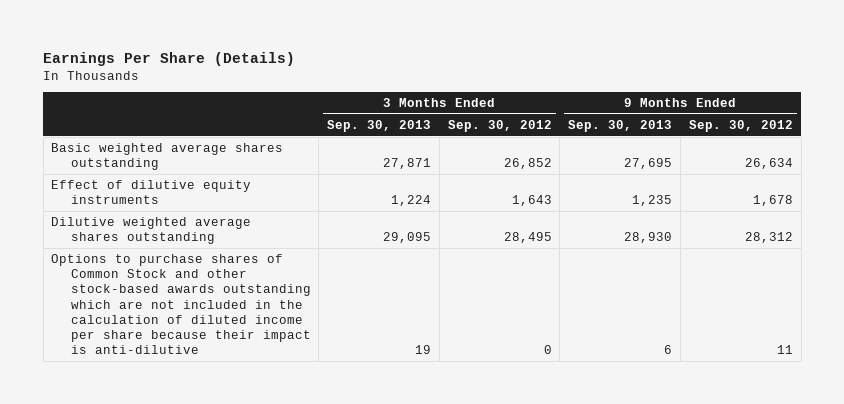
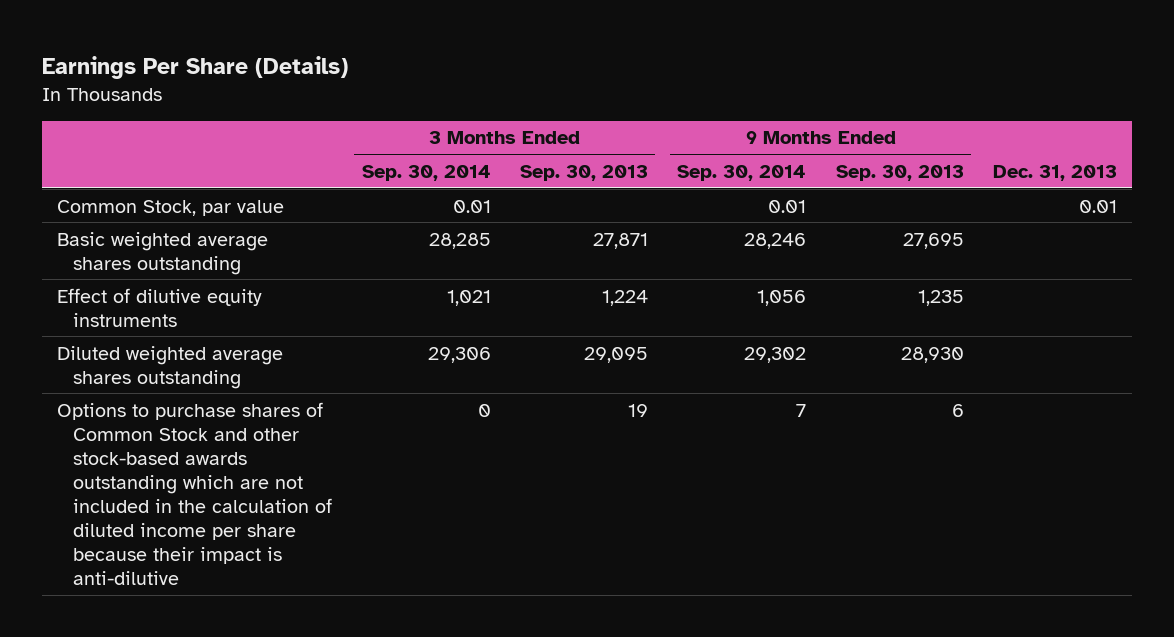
[447,119,552,132] Sep. 30, 2012 -> none
[688,119,793,132] Sep. 30, 2012 -> none
none -> [361,164,491,181] Sep. 30, 2014
none -> [677,164,807,181] Sep. 30, 2014
none -> [993,164,1118,181] Dec. 31, 2013
none -> [57,199,285,216] Common Stock, par value
[51,216,252,245] Dilutive weighted average shares outstanding -> [57,345,284,389] Diluted weighted average shares outstanding

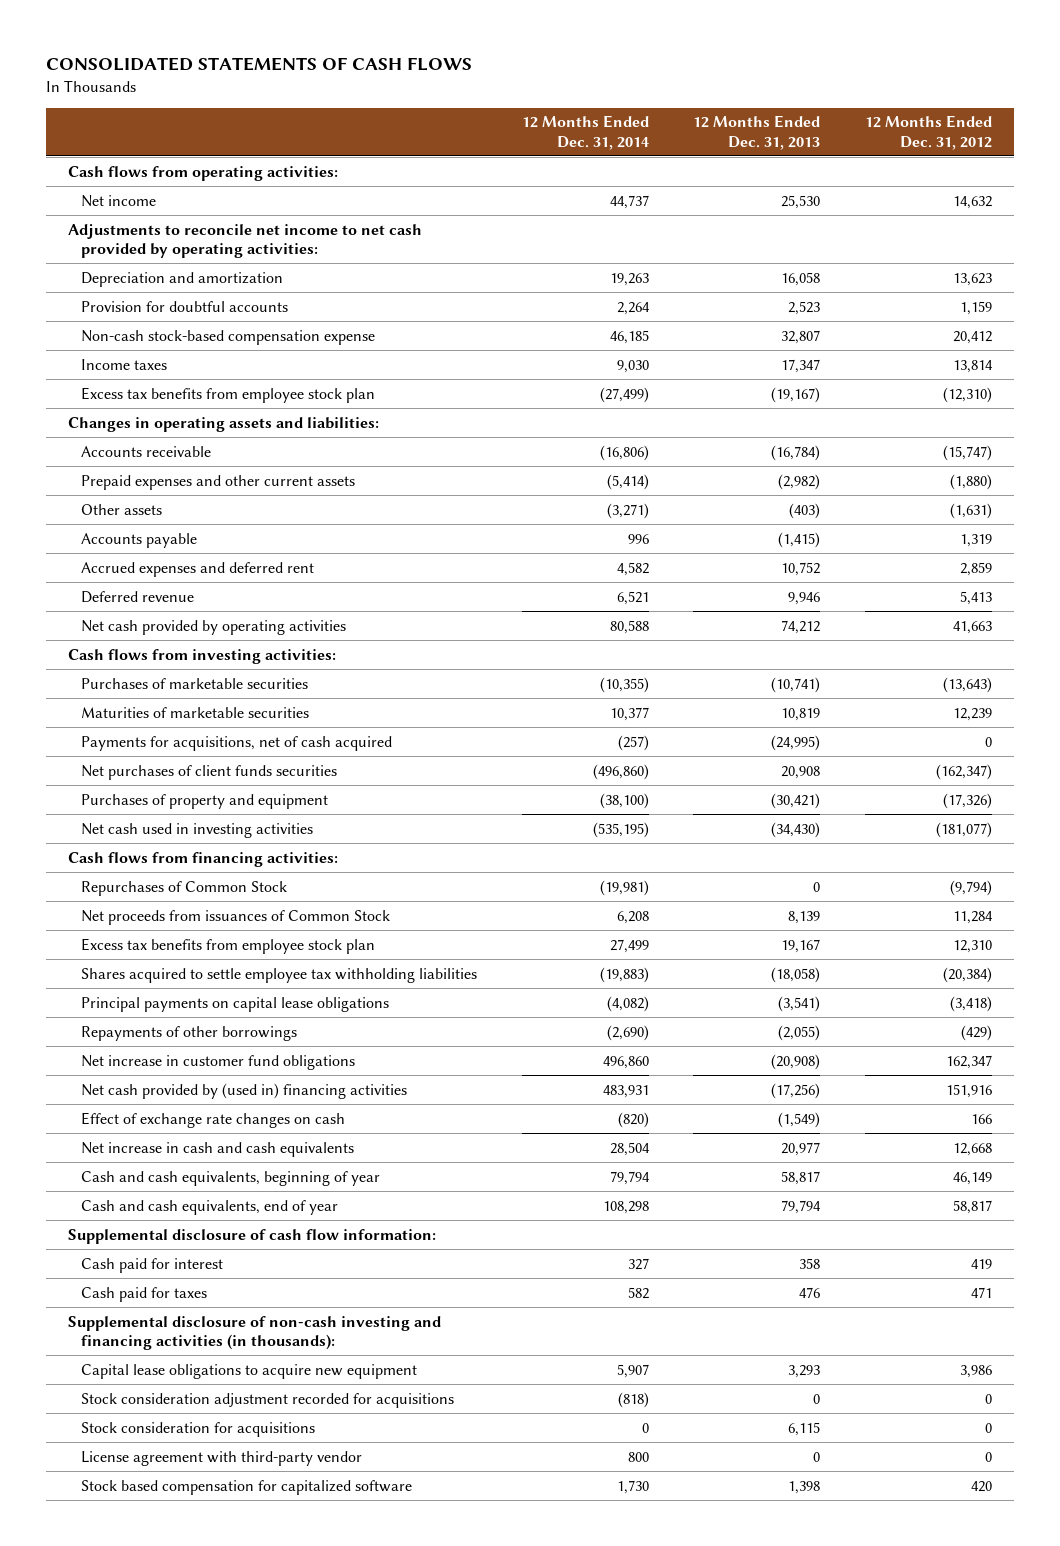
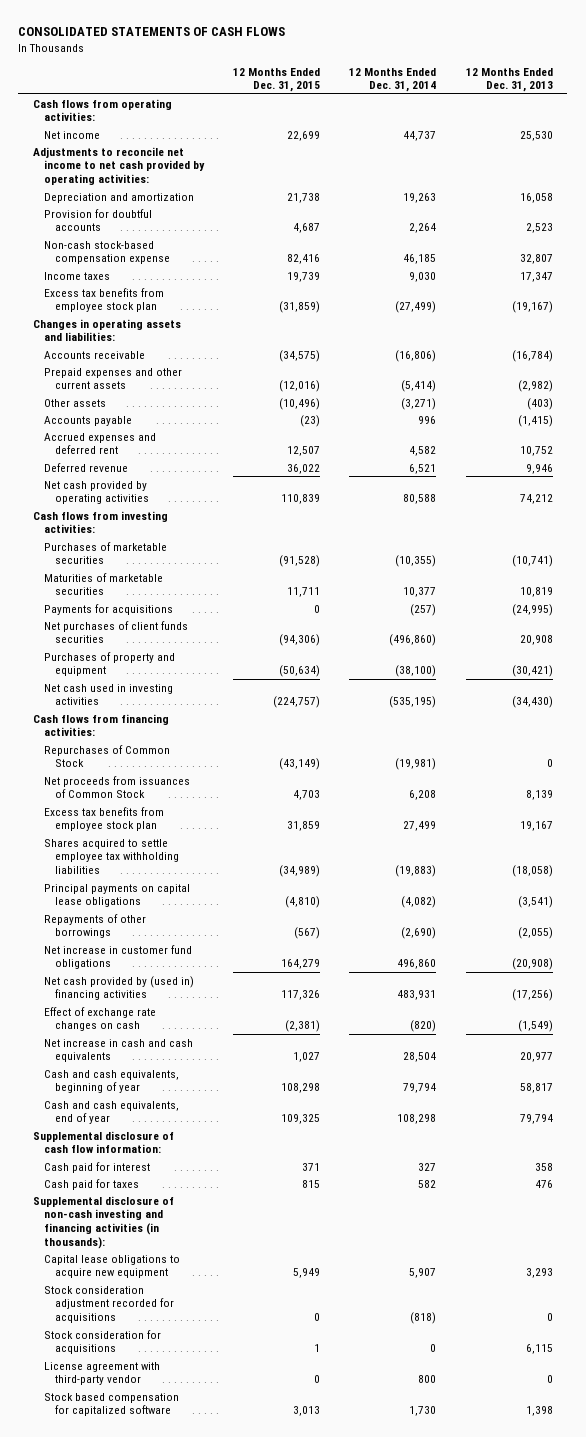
[864,115,992,150] 12 Months Ended Dec. 31, 2012 -> none
none -> [233,67,321,93] 12 Months Ended Dec. 31, 2015
[81,735,393,751] Payments for acquisitions, net of cash acquired -> [44,603,174,615] Payments for acquisitions

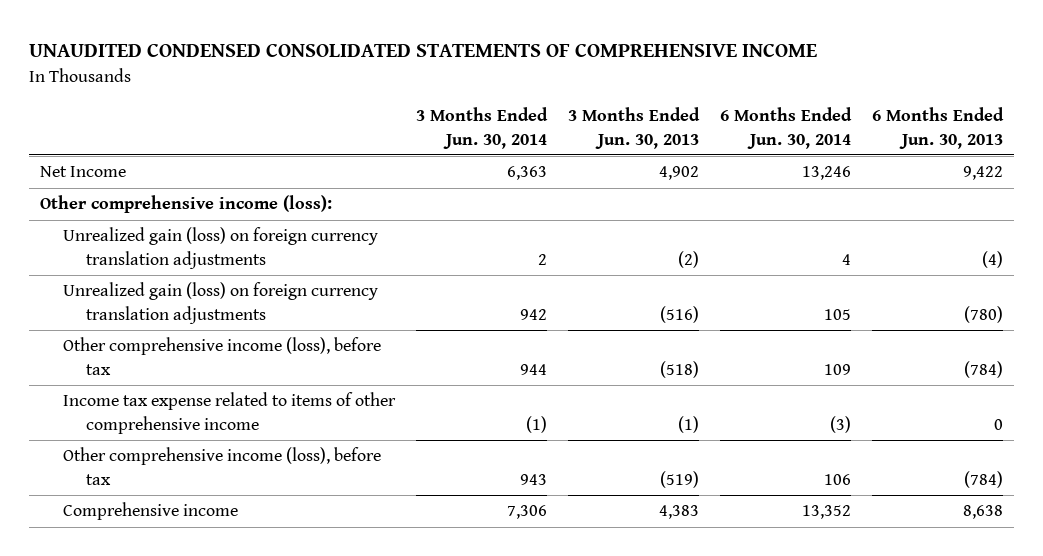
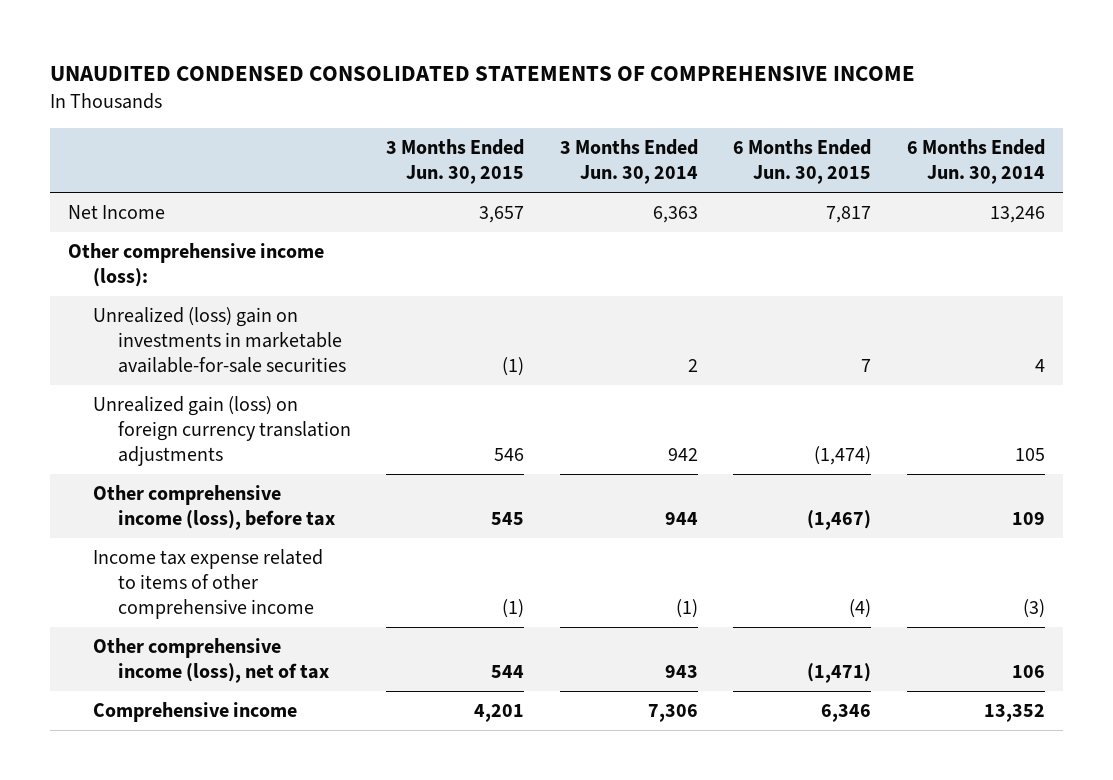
[568,107,701,149] 3 Months Ended Jun. 30, 2013 -> none
[872,107,1005,149] 6 Months Ended Jun. 30, 2013 -> none
none -> [386,139,525,185] 3 Months Ended Jun. 30, 2015
none -> [733,139,872,185] 6 Months Ended Jun. 30, 2015
[63,227,379,269] Unrealized gain (loss) on foreign currency translation adjustments -> [92,307,346,374] Unrealized (loss) gain on investments in marketable available-for-sale securities
[63,447,382,485] Other comprehensive income (loss), before tax -> [92,638,329,684] Other comprehensive income (loss), net of tax

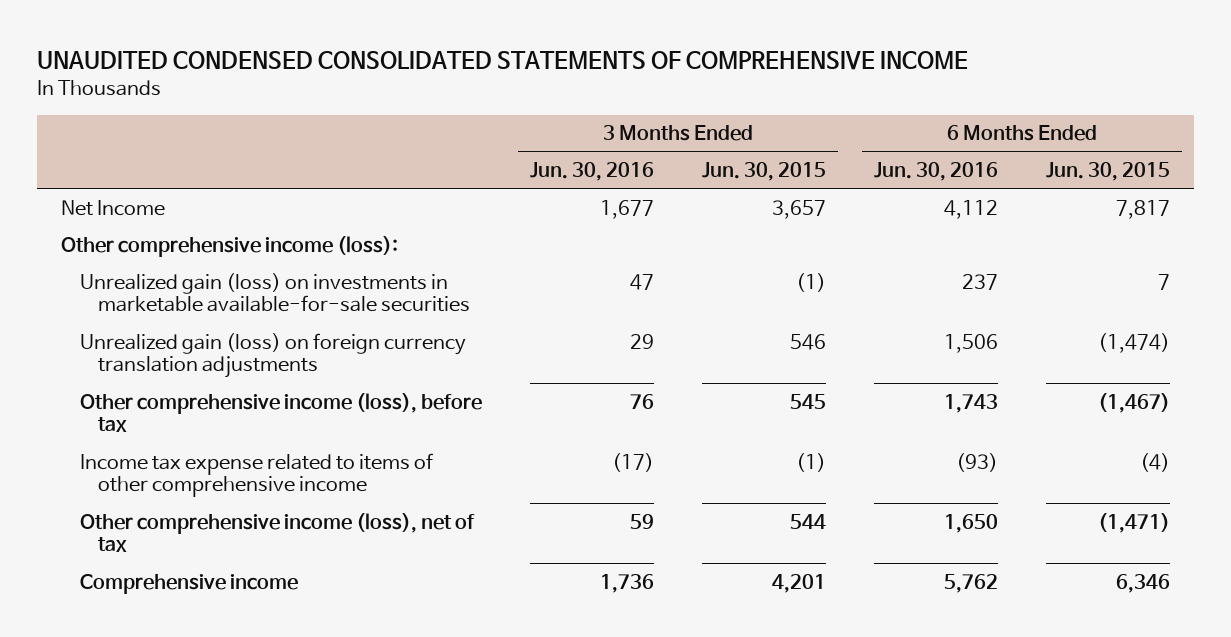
[559,139,698,185] 3 Months Ended Jun. 30, 2014 -> none
[906,139,1045,185] 6 Months Ended Jun. 30, 2014 -> none
none -> [529,161,654,181] Jun. 30, 2016
none -> [873,161,998,181] Jun. 30, 2016
[92,307,346,374] Unrealized (loss) gain on investments in marketable available-for-sale securities -> [79,272,470,313] Unrealized gain (loss) on investments in marketable available-for-sale securities

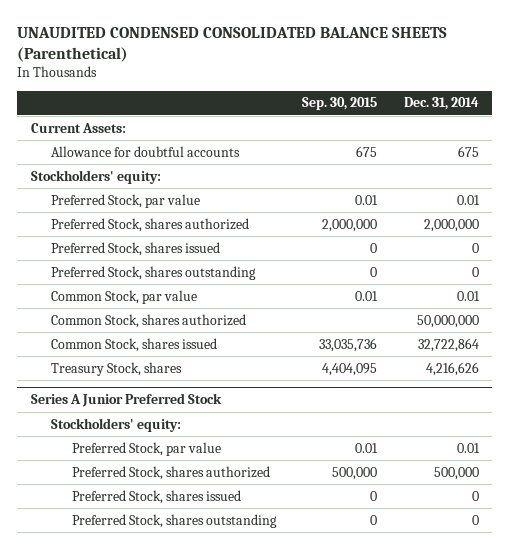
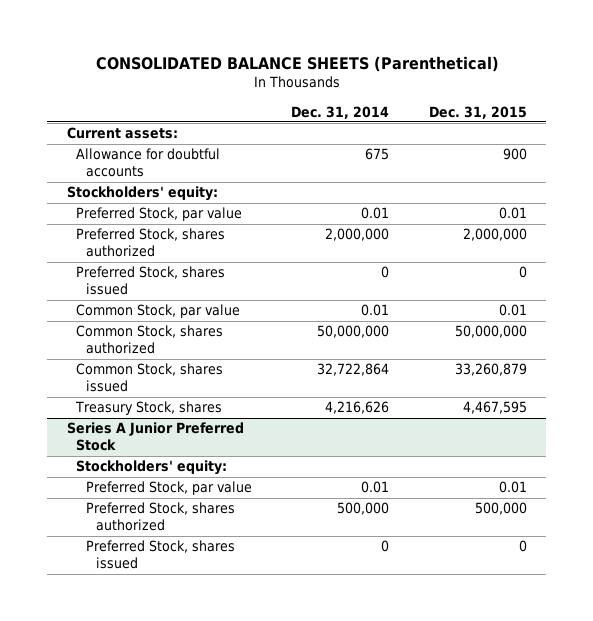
[17,27,448,63] UNAUDITED CONDENSED CONSOLIDATED BALANCE SHEETS (Parenthetical) -> [95,55,499,72] CONSOLIDATED BALANCE SHEETS (Parenthetical)
[302,97,378,111] Sep. 30, 2015 -> none
none -> [428,105,527,119] Dec. 31, 2015
[30,122,126,133] Current Assets: -> [66,127,178,140] Current assets:
[51,265,257,280] Preferred Stock, shares outstanding -> none
[71,513,277,528] Preferred Stock, shares outstanding -> none

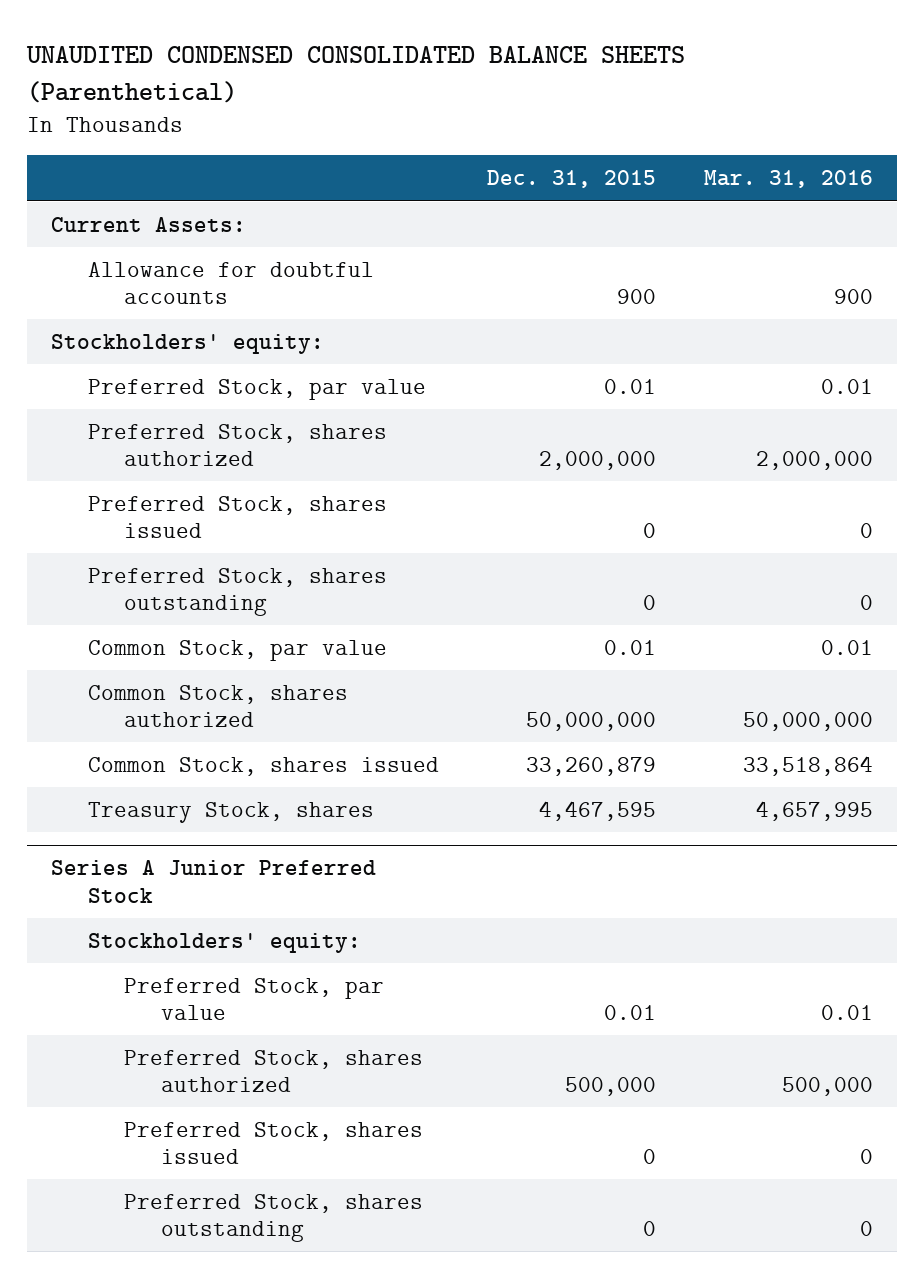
[95,55,499,72] CONSOLIDATED BALANCE SHEETS (Parenthetical) -> [25,46,685,103] UNAUDITED CONDENSED CONSOLIDATED BALANCE SHEETS (Parenthetical)
[291,105,390,119] Dec. 31, 2014 -> none
none -> [703,170,873,189] Mar. 31, 2016
[66,127,178,140] Current assets: -> [50,216,246,232] Current Assets:
none -> [87,567,387,617] Preferred Stock, shares outstanding
none -> [124,1193,424,1243] Preferred Stock, shares outstanding

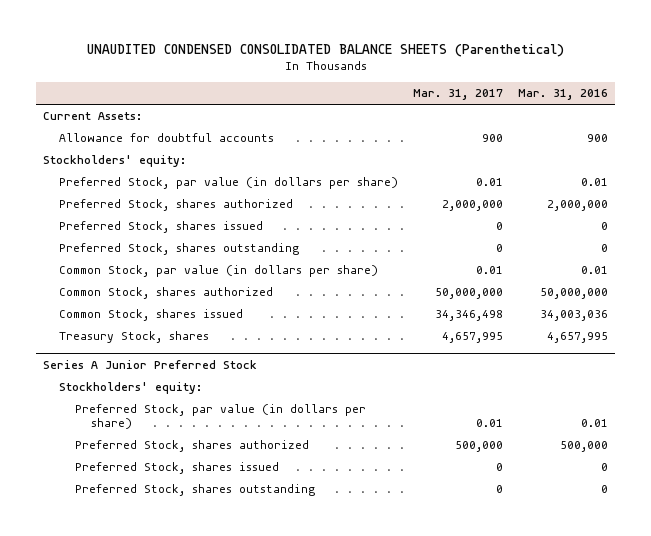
[486,170,656,189] Dec. 31, 2015 -> none
none -> [412,89,503,101] Mar. 31, 2017
[87,378,426,400] Preferred Stock, par value -> [59,177,399,190] Preferred Stock, par value (in dollars per share)
[87,639,387,661] Common Stock, par value -> [59,265,379,278] Common Stock, par value (in dollars per share)
[742,755,873,776] 33,518,864 -> [539,310,608,322] 34,003,036
[124,977,385,1021] Preferred Stock, par value -> [74,404,366,430] Preferred Stock, par value (in dollars per share)

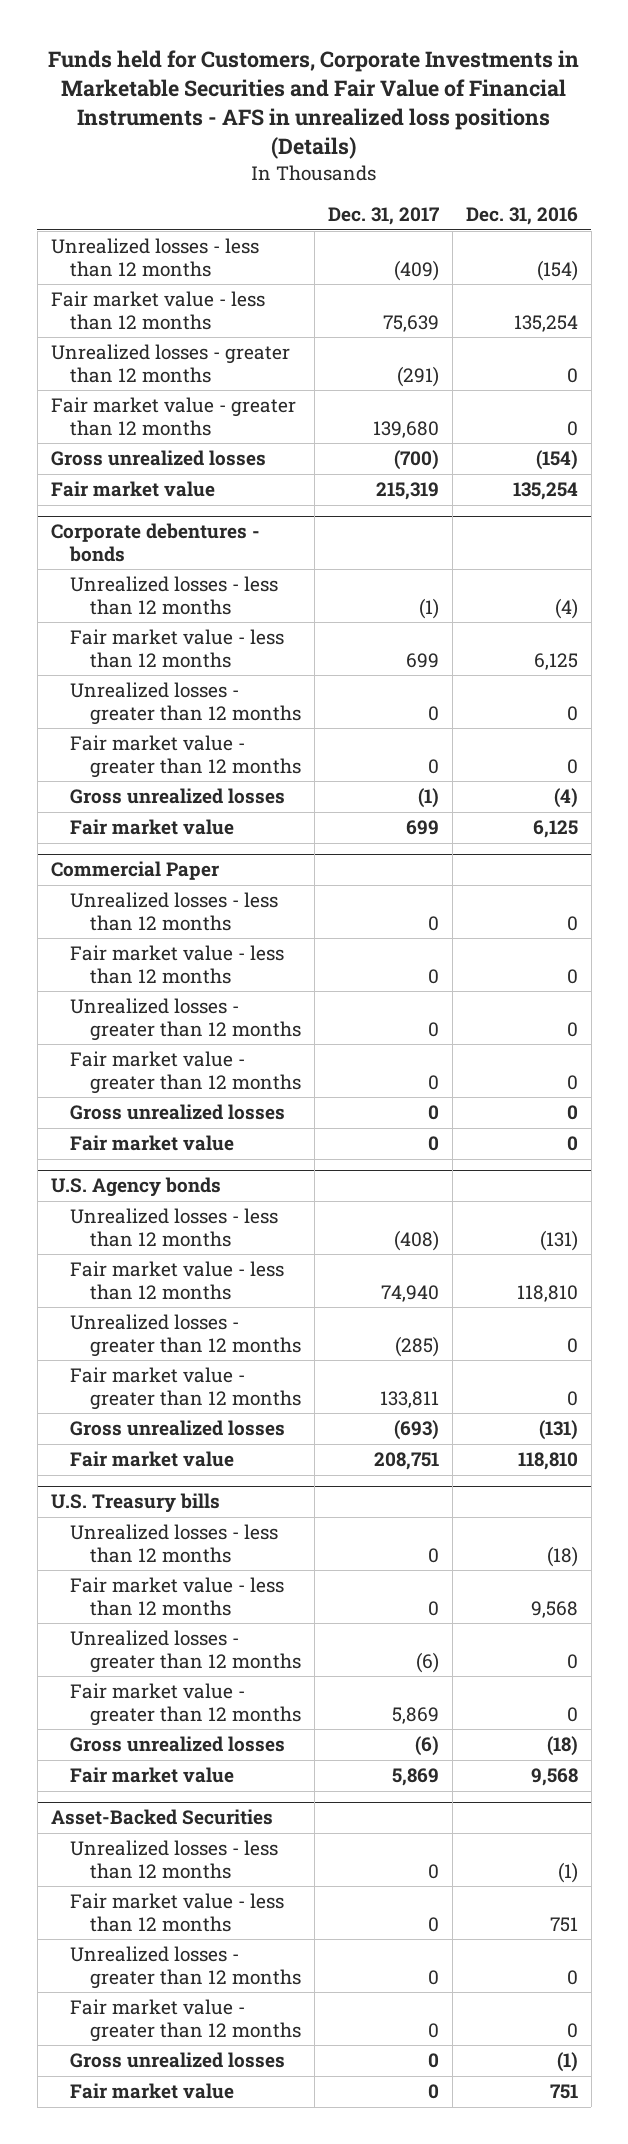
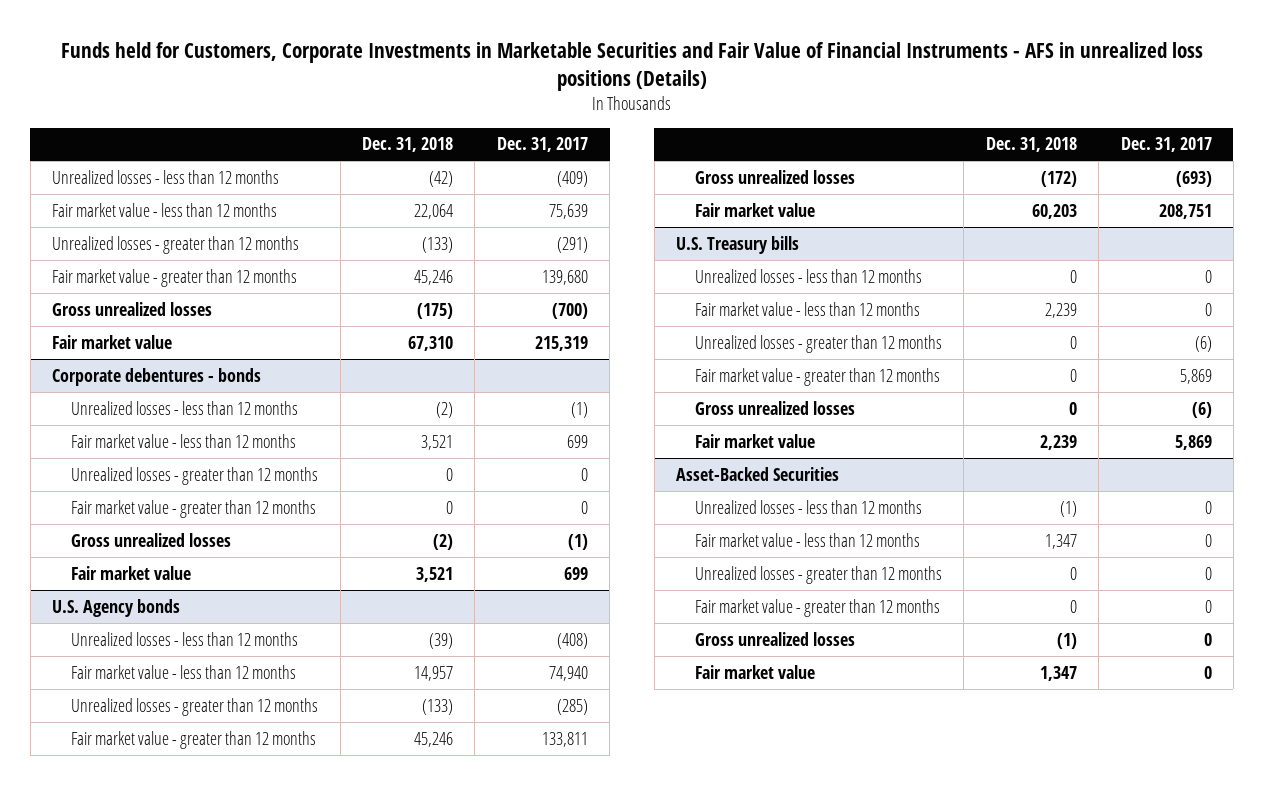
[465,207,578,226] Dec. 31, 2016 -> none
none -> [361,137,453,153] Dec. 31, 2018
[50,861,219,881] Commercial Paper -> none
[70,892,279,931] Unrealized losses - less than 12 months -> none
[70,945,285,984] Fair market value - less than 12 months -> none
[70,998,301,1041] Unrealized losses - greater than 12 months -> none
[70,1051,301,1094] Fair market value - greater than 12 months -> none
[70,1104,286,1121] Gross unrealized losses -> none
[70,1135,235,1152] Fair market value -> none

